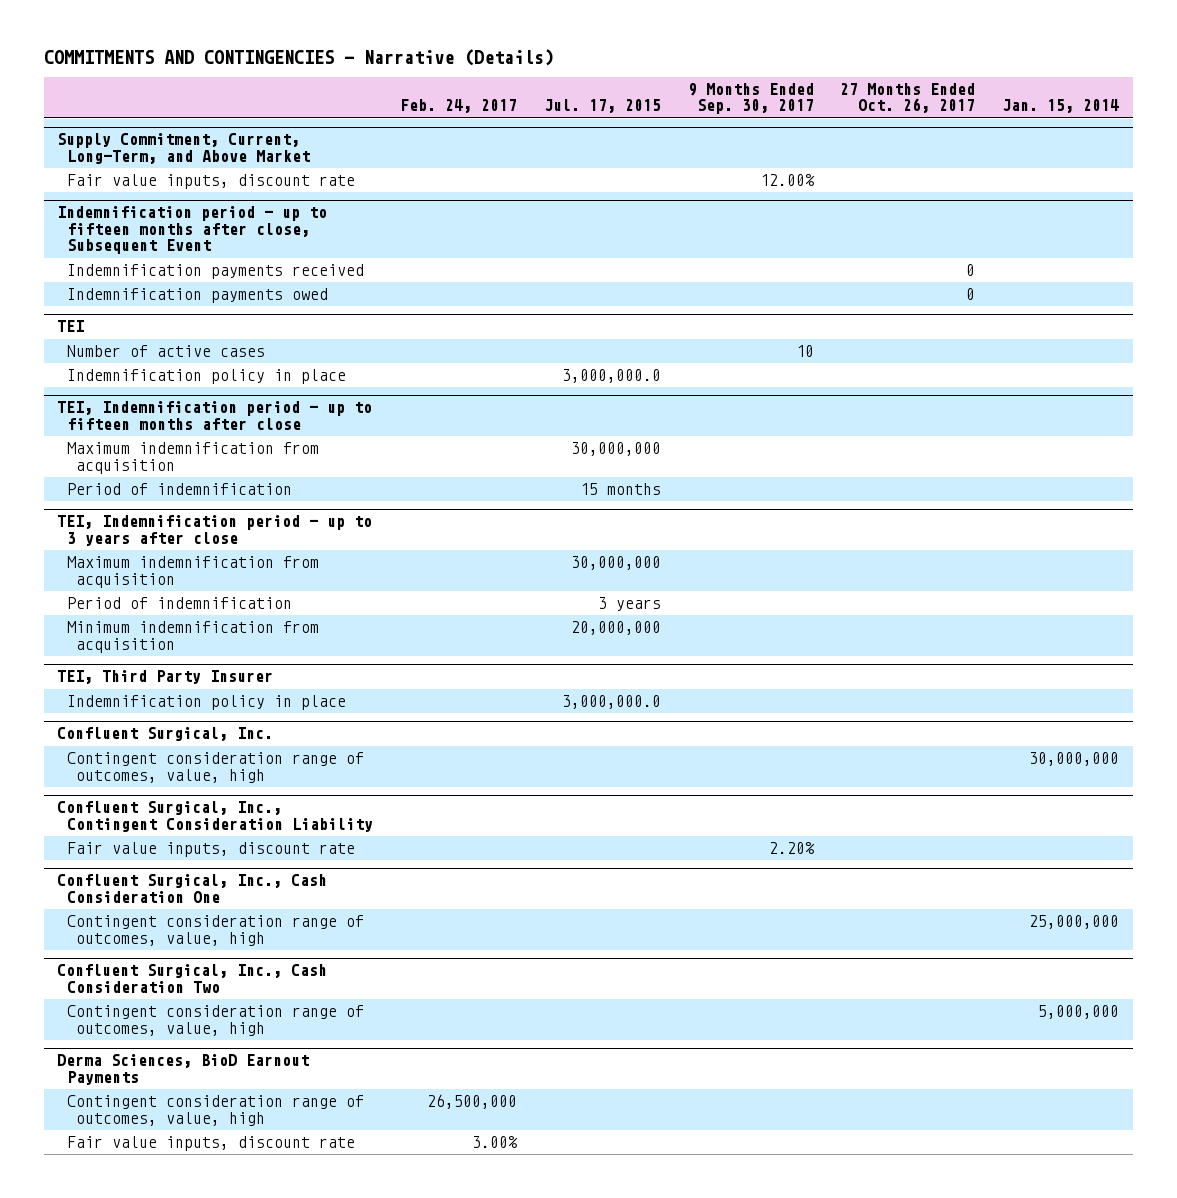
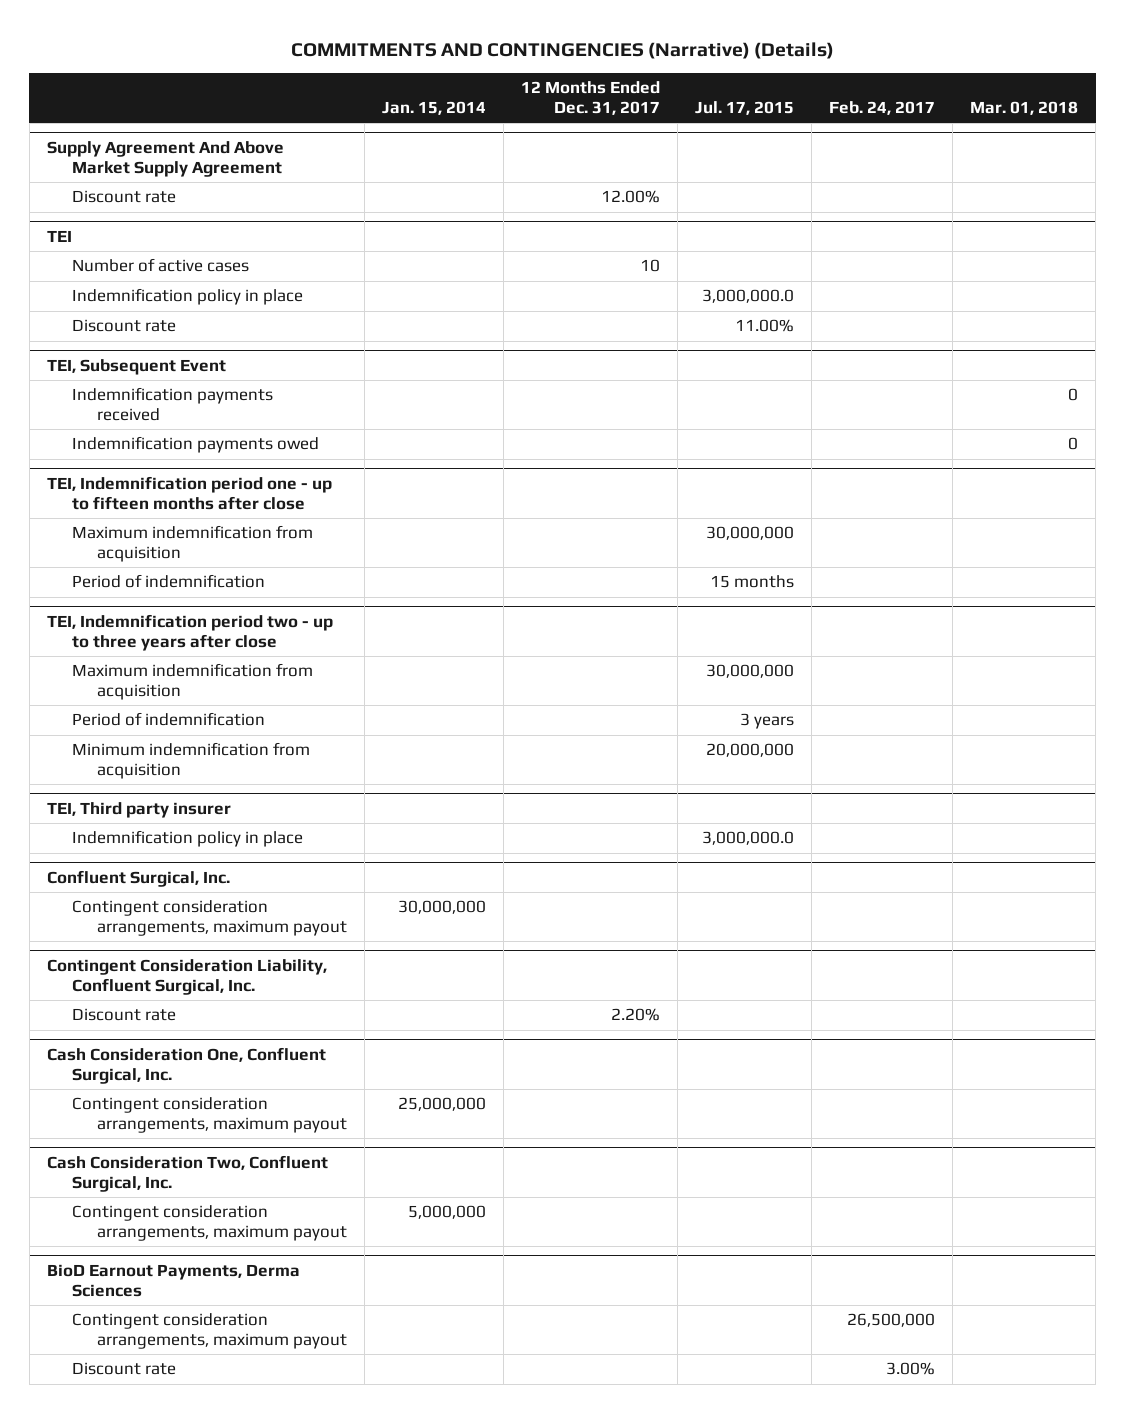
[43,48,554,66] COMMITMENTS AND CONTINGENCIES - Narrative (Details) -> [290,41,834,59] COMMITMENTS AND CONTINGENCIES (Narrative) (Details)
[687,82,814,115] 9 Months Ended Sep. 30, 2017 -> none
[840,82,976,114] 27 Months Ended Oct. 26, 2017 -> none
none -> [520,81,660,116] 12 Months Ended Dec. 31, 2017
none -> [970,101,1079,116] Mar. 01, 2018
[57,133,310,164] Supply Commitment, Current, Long-Term, and Above Market -> none
[66,174,355,190] Fair value inputs, discount rate -> none
[57,206,328,255] Indemnification period - up to fifteen months after close, Subsequent Event -> none
[66,264,364,280] Indemnification payments received -> none
[66,288,328,304] Indemnification payments owed -> none
none -> [47,141,285,177] Supply Agreement And Above Market Supply Agreement
none -> [71,190,176,204] Discount rate
none -> [71,319,176,333] Discount rate
none -> [47,359,227,376] TEI, Subsequent Event
none -> [71,387,273,422] Indemnification payments received
none -> [71,436,319,454] Indemnification payments owed
[57,401,373,430] TEI, Indemnification period - up to fifteen months after close -> [47,476,333,510] TEI, Indemnification period one - up to fifteen months after close
[57,515,373,546] TEI, Indemnification period - up to 3 years after close -> [47,614,334,651] TEI, Indemnification period two - up to three years after close
[57,670,274,685] TEI, Third Party Insurer -> [47,802,232,819] TEI, Third party insurer
[66,752,364,783] Contingent consideration range of outcomes, value, high -> [71,900,347,937] Contingent consideration arrangements, maximum payout
[57,801,373,832] Confluent Surgical, Inc., Contingent Consideration Liability -> [47,959,328,995] Contingent Consideration Liability, Confluent Surgical, Inc.
[66,842,355,858] Fair value inputs, discount rate -> [71,1008,176,1022] Discount rate
[57,874,328,903] Confluent Surgical, Inc., Cash Consideration One -> [47,1047,327,1084] Cash Consideration One, Confluent Surgical, Inc.
[66,915,364,946] Contingent consideration range of outcomes, value, high -> [71,1097,347,1134] Contingent consideration arrangements, maximum payout
[57,964,328,993] Confluent Surgical, Inc., Cash Consideration Two -> [47,1155,329,1192] Cash Consideration Two, Confluent Surgical, Inc.
[66,1005,364,1036] Contingent consideration range of outcomes, value, high -> [71,1205,347,1242] Contingent consideration arrangements, maximum payout
[57,1054,310,1085] Derma Sciences, BioD Earnout Payments -> [47,1264,301,1297] BioD Earnout Payments, Derma Sciences
[66,1095,364,1126] Contingent consideration range of outcomes, value, high -> [71,1313,347,1350] Contingent consideration arrangements, maximum payout
[66,1136,355,1152] Fair value inputs, discount rate -> [71,1362,176,1376] Discount rate

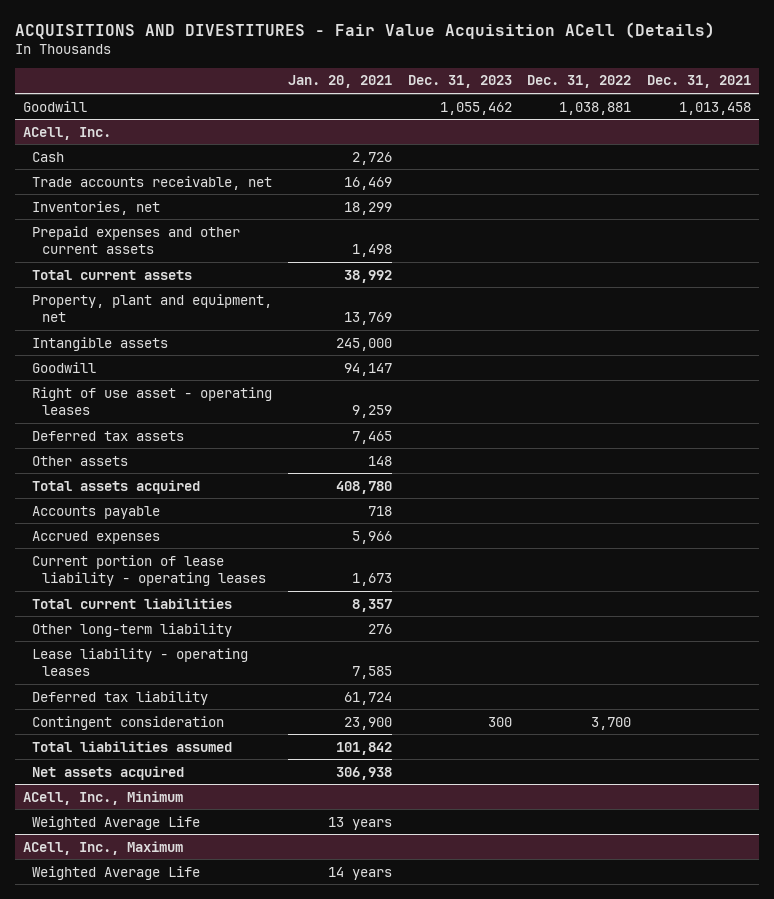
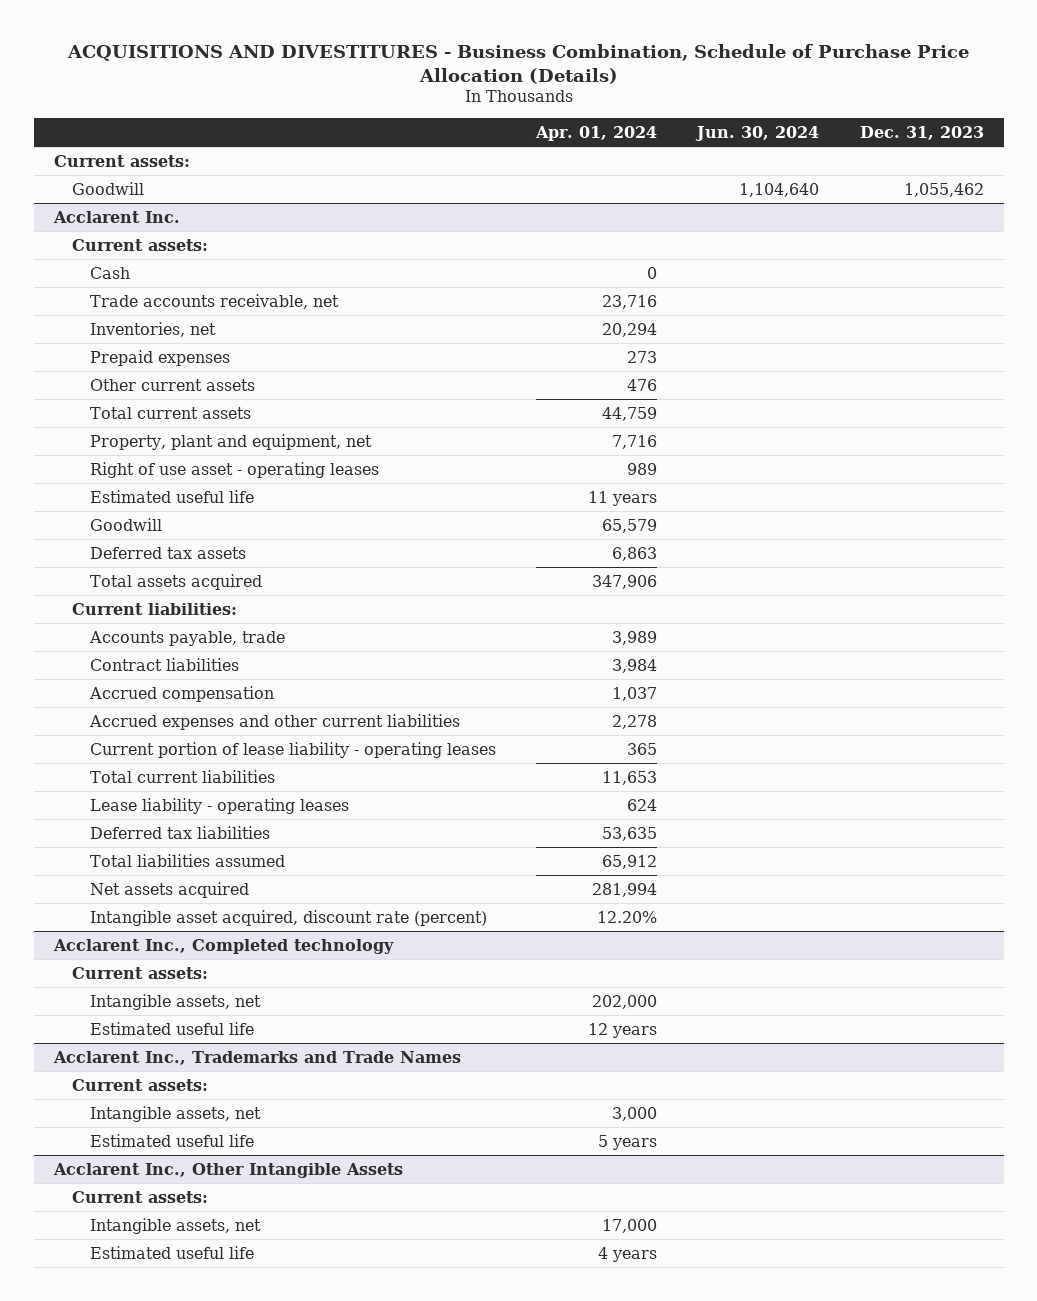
[14,21,715,39] ACQUISITIONS AND DIVESTITURES - Fair Value Acquisition ACell (Details) -> [66,43,969,84] ACQUISITIONS AND DIVESTITURES - Business Combination, Schedule of Purchase Price Allocation (Details)
[288,75,393,89] Jan. 20, 2021 -> none
[527,75,632,89] Dec. 31, 2022 -> none
[647,75,752,89] Dec. 31, 2021 -> none
none -> [535,125,658,141] Apr. 01, 2024
none -> [695,125,820,141] Jun. 30, 2024
none -> [53,154,190,167] Current assets:
[22,126,111,140] ACell, Inc. -> none
[32,151,65,162] Cash -> none
[32,175,273,190] Trade accounts receivable, net -> none
[32,200,161,215] Inventories, net -> none
[32,225,241,255] Prepaid expenses and other current assets -> none
[32,269,193,280] Total current assets -> none
[32,293,273,323] Property, plant and equipment, net -> none
[32,336,169,351] Intangible assets -> none
[32,361,97,373] Goodwill -> none
[32,386,273,416] Right of use asset - operating leases -> none
[32,430,185,441] Deferred tax assets -> none
[32,455,129,466] Other assets -> none
[32,479,201,494] Total assets acquired -> none
[32,505,161,519] Accounts payable -> none
[32,530,161,544] Accrued expenses -> none
[32,554,267,587] Current portion of lease liability - operating leases -> none
[32,597,233,609] Total current liabilities -> none
[32,622,233,637] Other long-term liability -> none
[32,647,249,677] Lease liability - operating leases -> none
[32,690,209,705] Deferred tax liability -> none
[32,715,225,730] Contingent consideration -> none
[32,740,233,752] Total liabilities assumed -> none
[32,765,185,780] Net assets acquired -> none
[22,790,183,805] ACell, Inc., Minimum -> none
[32,815,201,830] Weighted Average Life -> none
[22,840,183,855] ACell, Inc., Maximum -> none
[32,865,201,880] Weighted Average Life -> none
none -> [52,210,180,223] Acclarent Inc.
none -> [71,238,208,251] Current assets:
none -> [89,266,130,279] Cash
none -> [89,293,339,309] Trade accounts receivable, net
none -> [89,321,216,337] Inventories, net
none -> [89,349,230,366] Prepaid expenses
none -> [89,378,255,391] Other current assets
none -> [89,406,251,419] Total current assets
none -> [89,433,372,450] Property, plant and equipment, net
none -> [89,461,379,478] Right of use asset - operating leases
none -> [89,489,254,503] Estimated useful life
none -> [89,517,162,531] Goodwill
none -> [89,546,246,559] Deferred tax assets
none -> [89,573,262,590] Total assets acquired
none -> [71,602,237,615] Current liabilities:
none -> [88,630,285,646] Accounts payable, trade
none -> [89,657,239,671] Contract liabilities
none -> [88,685,274,702] Accrued compensation
none -> [88,713,460,730] Accrued expenses and other current liabilities
none -> [89,741,496,758] Current portion of lease liability - operating leases
none -> [89,769,275,783] Total current liabilities
none -> [89,797,349,814] Lease liability - operating leases
none -> [89,825,270,839] Deferred tax liabilities
none -> [89,853,285,867] Total liabilities assumed
none -> [89,881,249,898] Net assets acquired
none -> [89,909,487,926] Intangible asset acquired, discount rate (percent)
none -> [52,938,394,954] Acclarent Inc., Completed technology
none -> [71,966,208,979] Current assets:
none -> [89,993,261,1010] Intangible assets, net
none -> [89,1021,254,1035] Estimated useful life
none -> [52,1050,461,1065] Acclarent Inc., Trademarks and Trade Names
none -> [71,1078,208,1091] Current assets:
none -> [89,1105,261,1122] Intangible assets, net
none -> [89,1133,254,1147] Estimated useful life
none -> [52,1162,403,1178] Acclarent Inc., Other Intangible Assets
none -> [71,1190,208,1203] Current assets:
none -> [89,1217,261,1234] Intangible assets, net
none -> [89,1245,254,1259] Estimated useful life

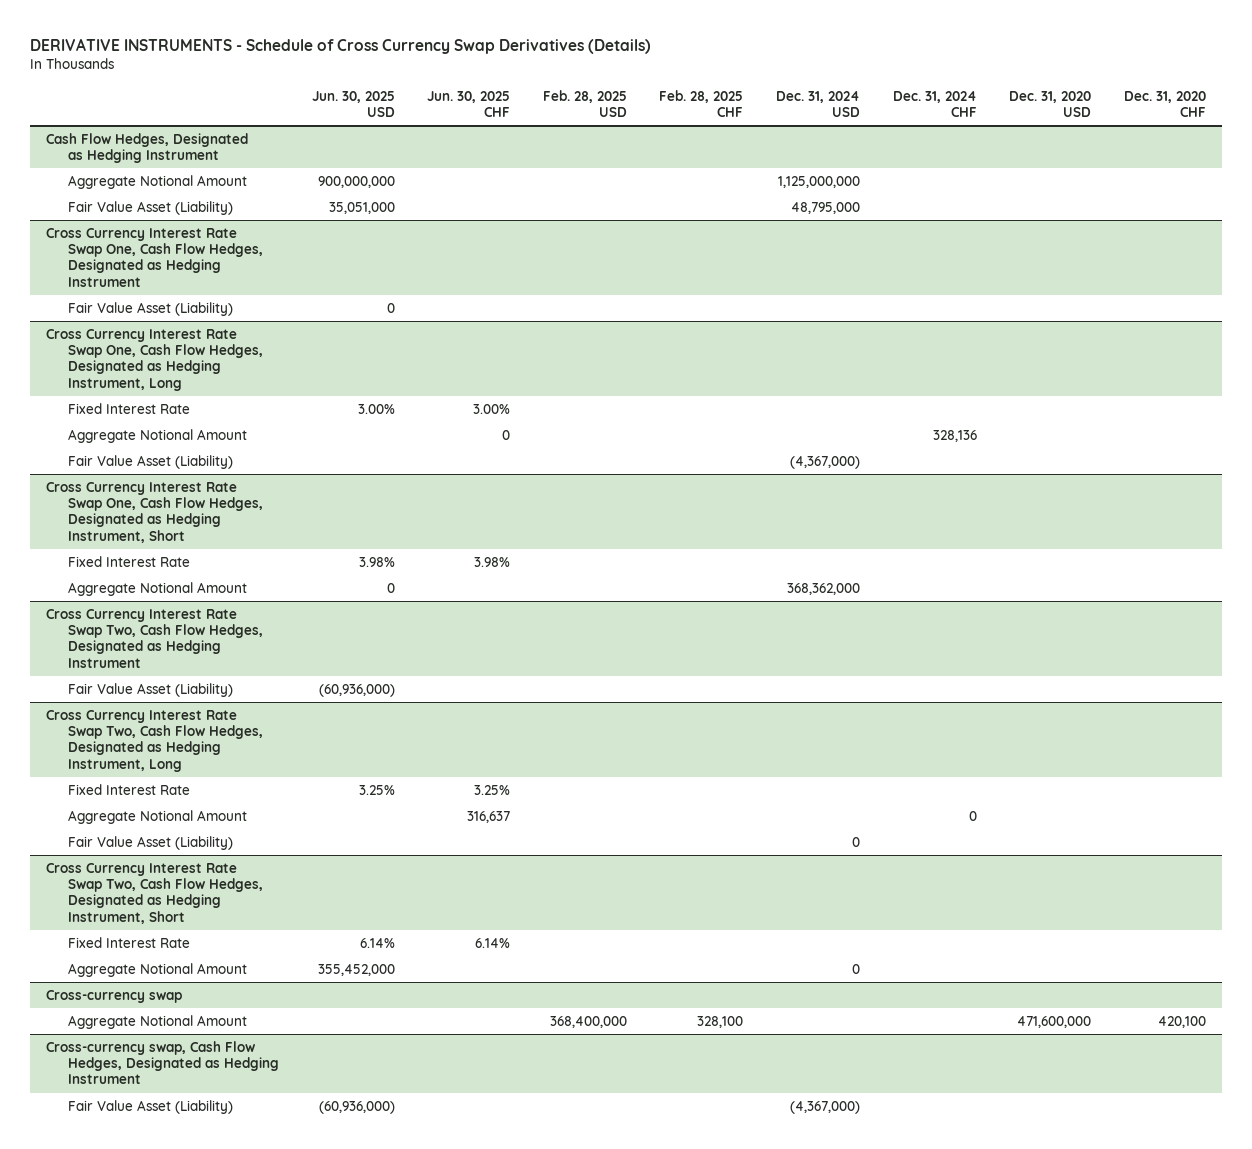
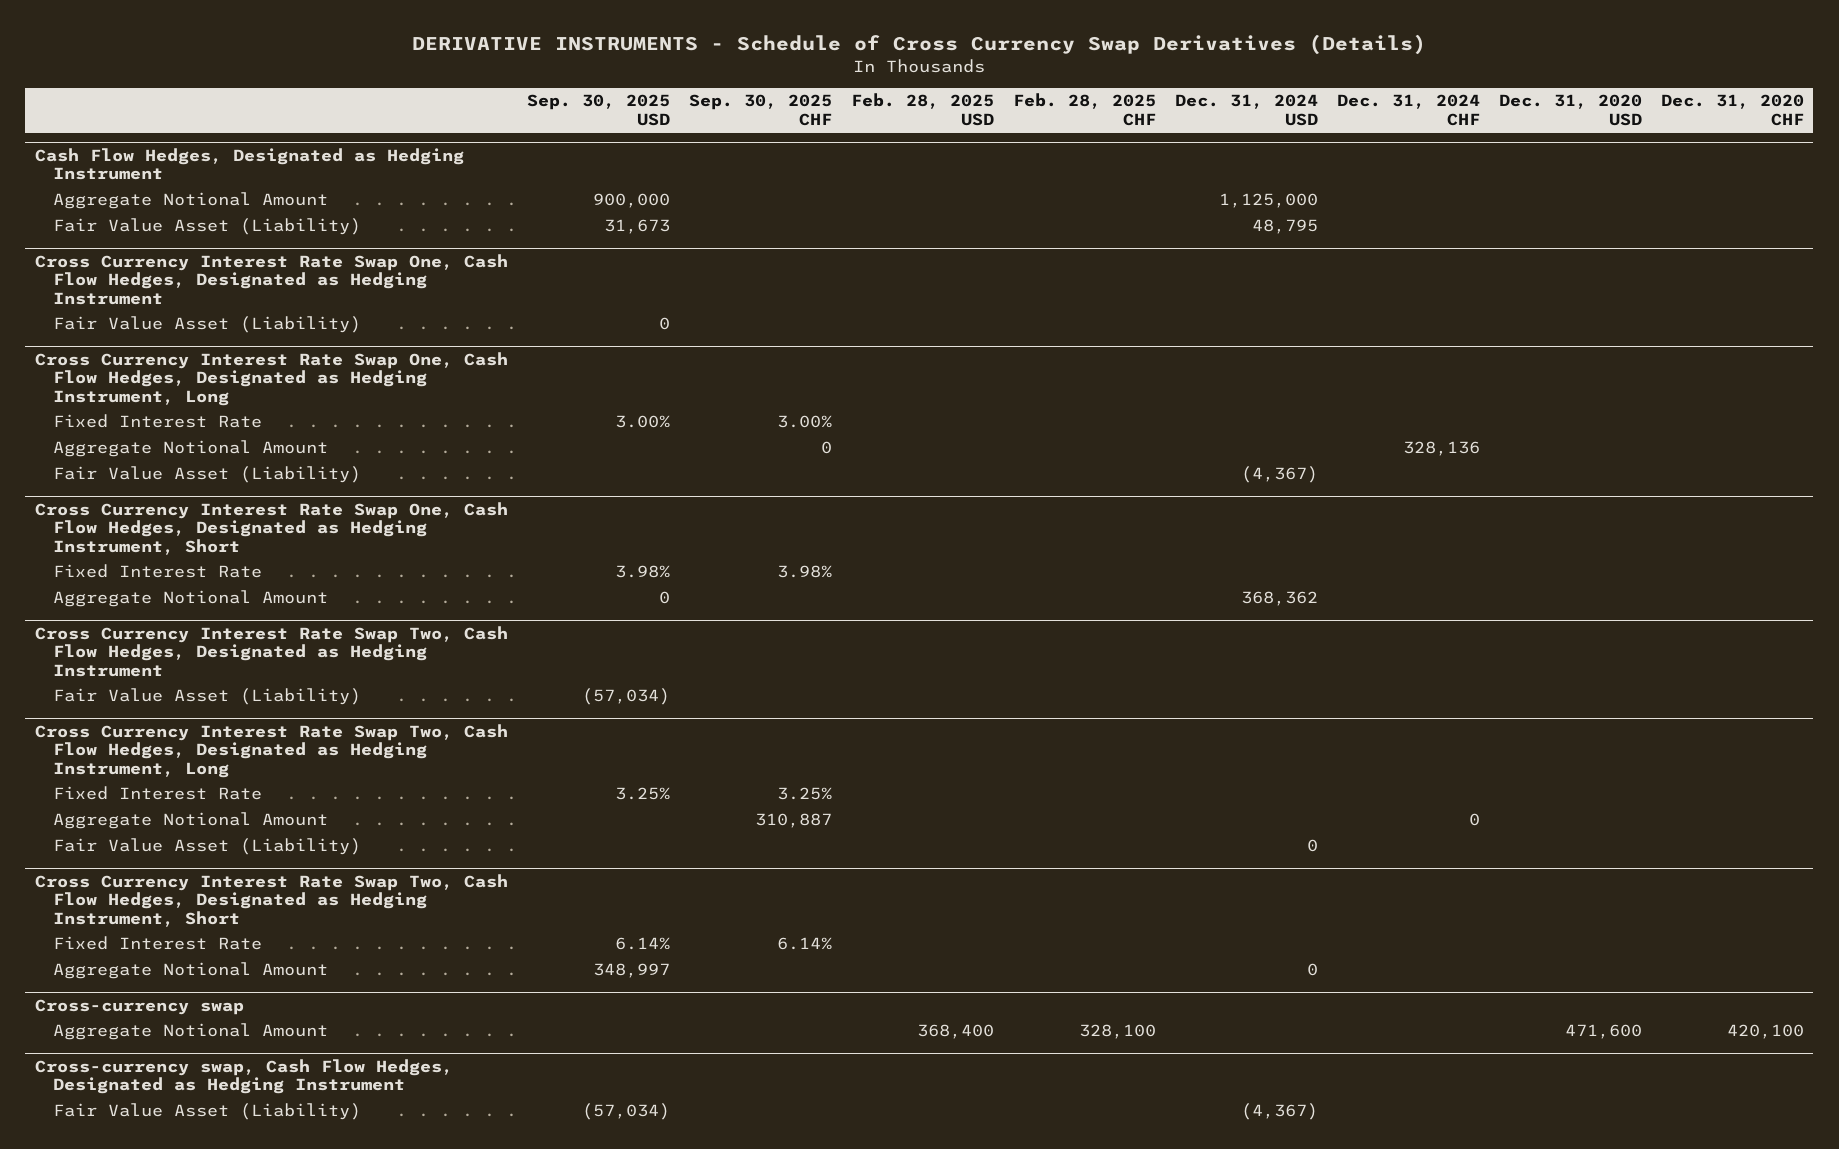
[311,90,395,118] Jun. 30, 2025 USD -> none
[427,90,511,118] Jun. 30, 2025 CHF -> none
none -> [526,94,670,127] Sep. 30, 2025 USD
none -> [688,94,832,127] Sep. 30, 2025 CHF
[778,175,861,188] 1,125,000,000 -> [1218,193,1318,209] 1,125,000
[791,201,861,214] 48,795,000 -> [1251,219,1318,235] 48,795
[790,455,861,469] (4,367,000) -> [1240,466,1318,484] (4,367)
[787,582,861,595] 368,362,000 -> [1240,591,1318,607] 368,362
[549,1015,627,1028] 368,400,000 -> [916,1024,994,1040] 368,400
[1017,1015,1092,1028] 471,600,000 -> [1564,1024,1642,1040] 471,600
[790,1100,861,1114] (4,367,000) -> [1240,1103,1318,1121] (4,367)

